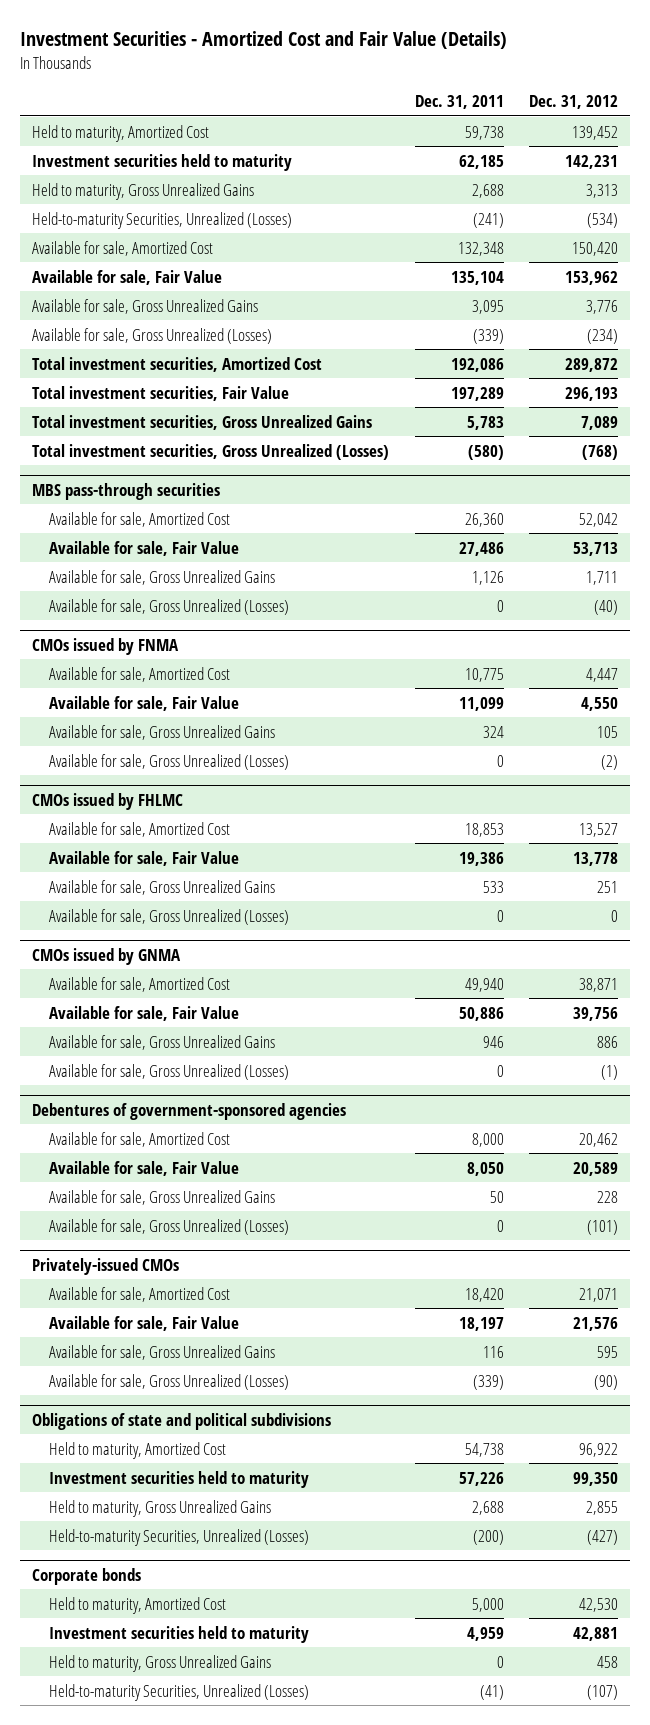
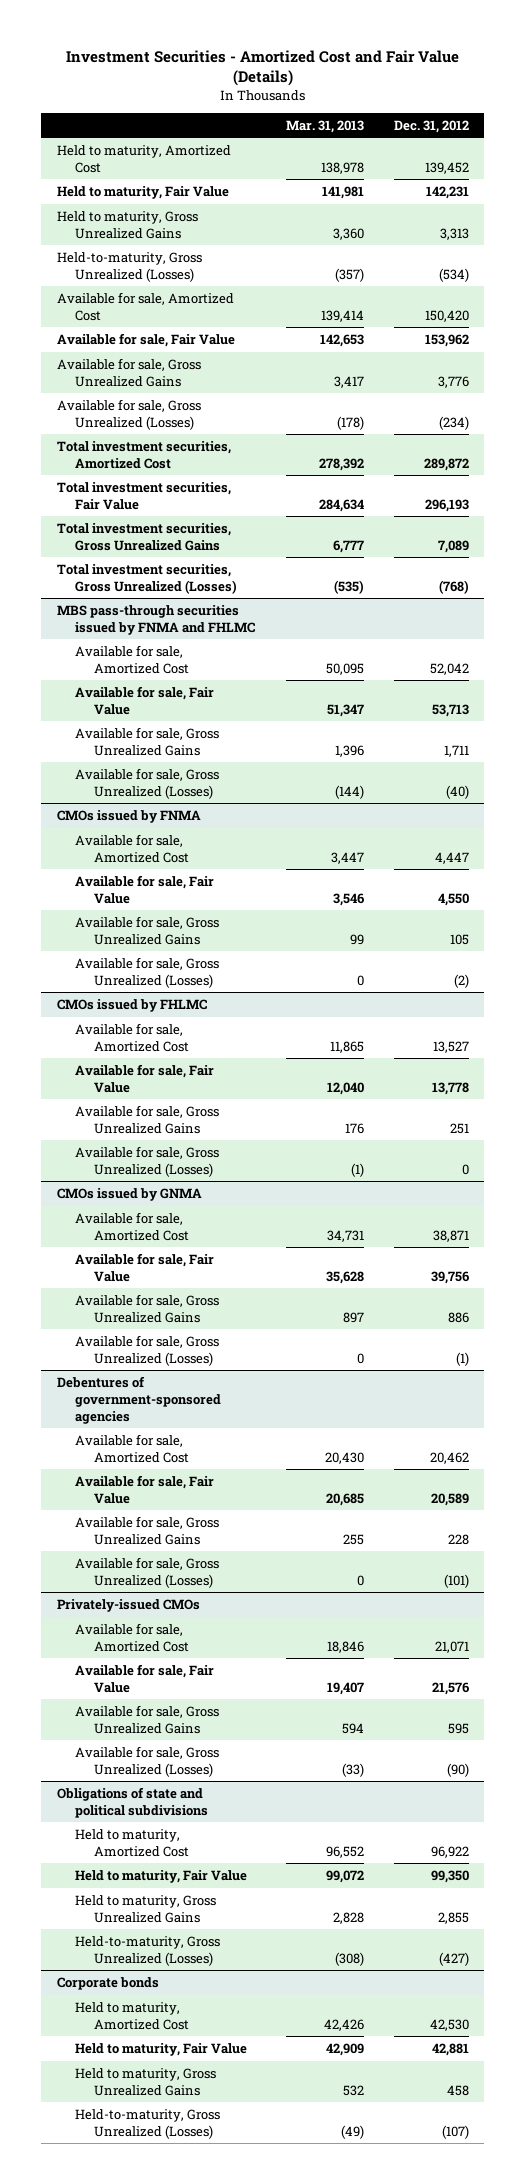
[414,95,504,110] Dec. 31, 2011 -> none
none -> [285,119,364,133] Mar. 31, 2013
[32,153,293,171] Investment securities held to maturity -> [56,185,229,199] Held to maturity, Fair Value
[32,211,293,229] Held-to-maturity Securities, Unrealized (Losses) -> [56,251,202,282] Held-to-maturity, Gross Unrealized (Losses)
[32,482,221,500] MBS pass-through securities -> none
none -> [56,604,256,635] MBS pass-through securities issued by FNMA and FHLMC
[49,1470,310,1488] Investment securities held to maturity -> [75,1869,248,1883] Held to maturity, Fair Value
[49,1528,310,1546] Held-to-maturity Securities, Unrealized (Losses) -> [75,1935,221,1966] Held-to-maturity, Gross Unrealized (Losses)
[49,1625,310,1643] Investment securities held to maturity -> [75,2042,248,2056] Held to maturity, Fair Value
[49,1683,310,1701] Held-to-maturity Securities, Unrealized (Losses) -> [75,2108,221,2139] Held-to-maturity, Gross Unrealized (Losses)

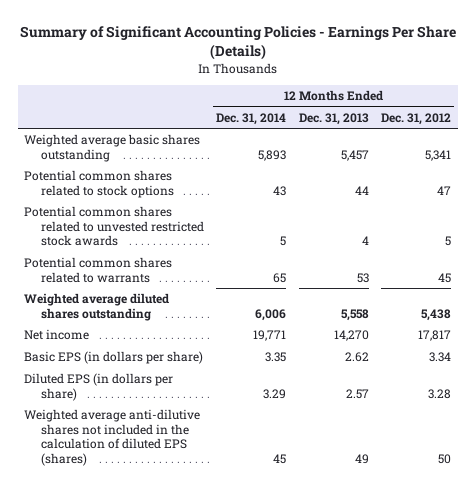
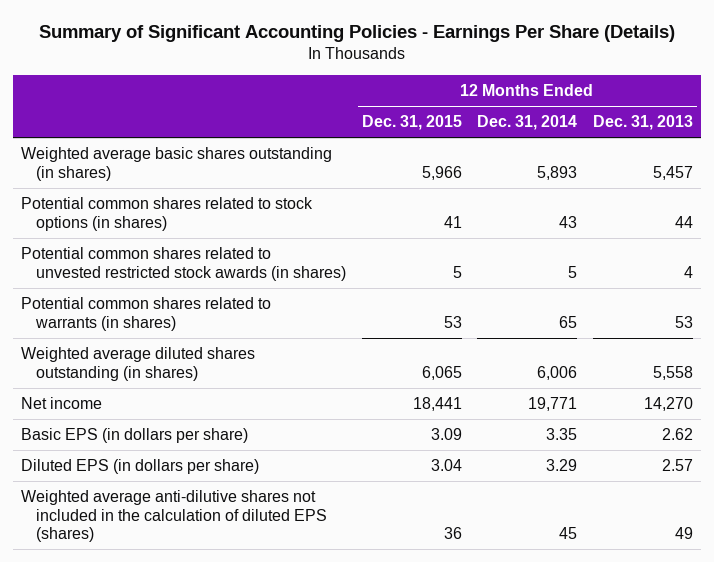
[381,112,452,125] Dec. 31, 2012 -> none
none -> [361,115,462,131] Dec. 31, 2015
[24,134,201,162] Weighted average basic shares outstanding -> [21,147,333,181] Weighted average basic shares outstanding (in shares)
[24,170,174,198] Potential common shares related to stock options -> [21,197,314,231] Potential common shares related to stock options (in shares)
[24,206,204,247] Potential common shares related to unvested restricted stock awards -> [21,247,346,281] Potential common shares related to unvested restricted stock awards (in shares)
[24,257,173,283] Potential common shares related to warrants -> [21,297,272,331] Potential common shares related to warrants (in shares)
[24,293,170,321] Weighted average diluted shares outstanding -> [21,347,256,381] Weighted average diluted shares outstanding (in shares)

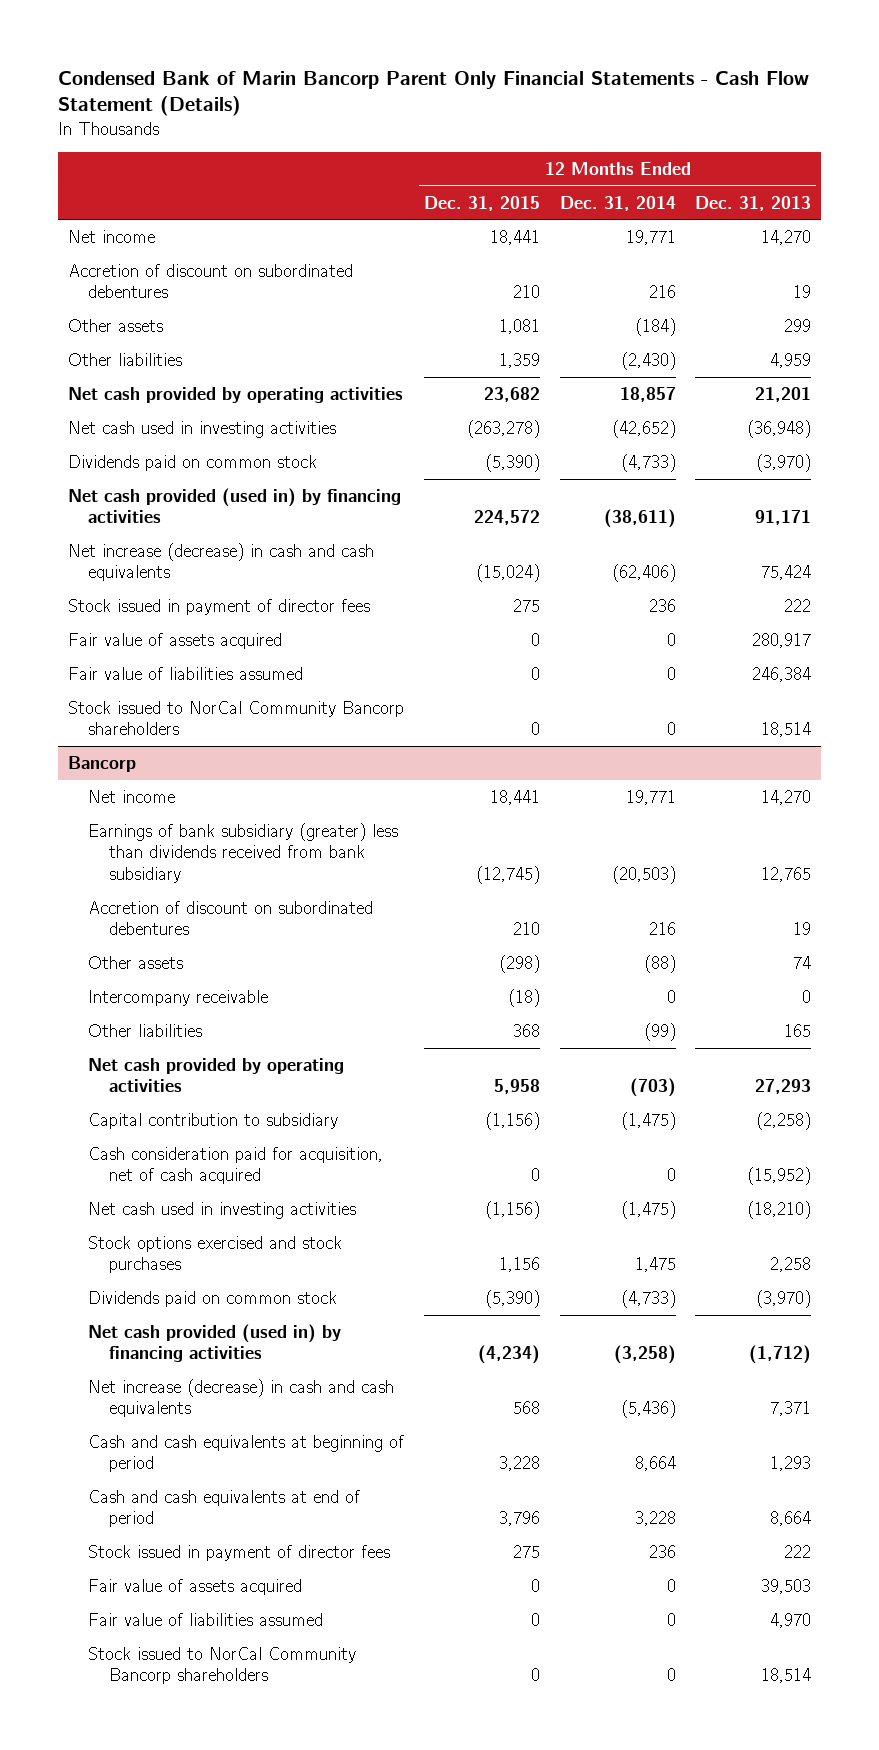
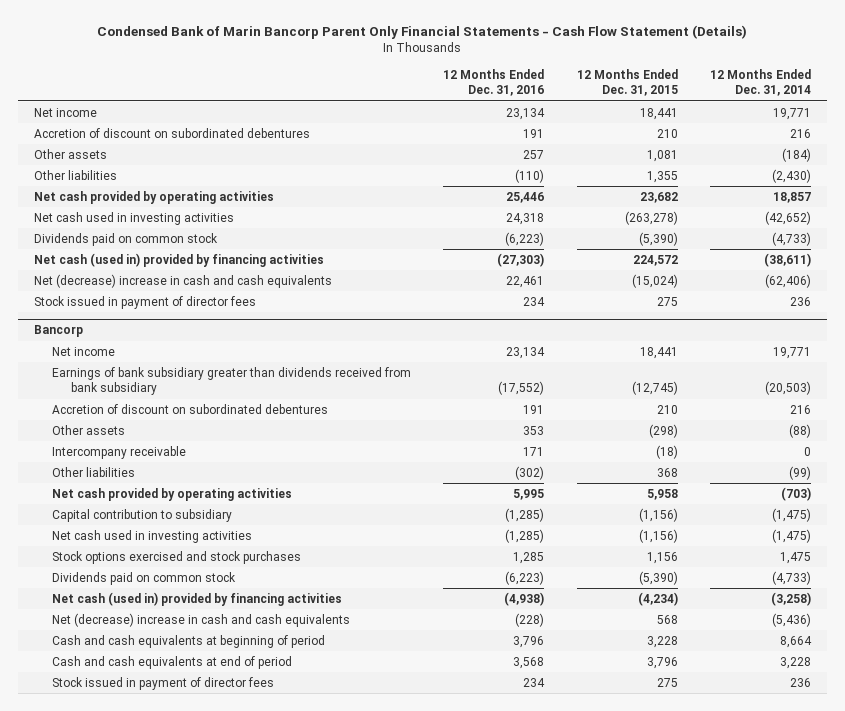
[695,195,812,211] Dec. 31, 2013 -> none
none -> [443,69,545,97] 12 Months Ended Dec. 31, 2016
[498,352,540,368] 1,359 -> [646,170,678,183] 1,355
[67,487,401,524] Net cash provided (used in) by financing activities -> [33,252,324,267] Net cash (used in) provided by financing activities
[67,542,374,582] Net increase (decrease) in cash and cash equivalents -> [33,273,332,288] Net (decrease) increase in cash and cash equivalents
[67,632,282,649] Fair value of assets acquired -> none
[67,666,303,680] Fair value of liabilities assumed -> none
[67,700,404,736] Stock issued to NorCal Community Bancorp shareholders -> none
[88,822,399,884] Earnings of bank subsidiary (greater) less than dividends received from bank subsidiary -> [52,366,412,396] Earnings of bank subsidiary greater than dividends received from bank subsidiary
[88,1146,384,1185] Cash consideration paid for acquisition, net of cash acquired -> none
[88,1323,342,1363] Net cash provided (used in) by financing activities -> [52,591,343,606] Net cash (used in) provided by financing activities
[88,1378,395,1418] Net increase (decrease) in cash and cash equivalents -> [52,612,351,627] Net (decrease) increase in cash and cash equivalents
[88,1578,303,1595] Fair value of assets acquired -> none
[88,1612,324,1626] Fair value of liabilities assumed -> none
[88,1646,357,1685] Stock issued to NorCal Community Bancorp shareholders -> none

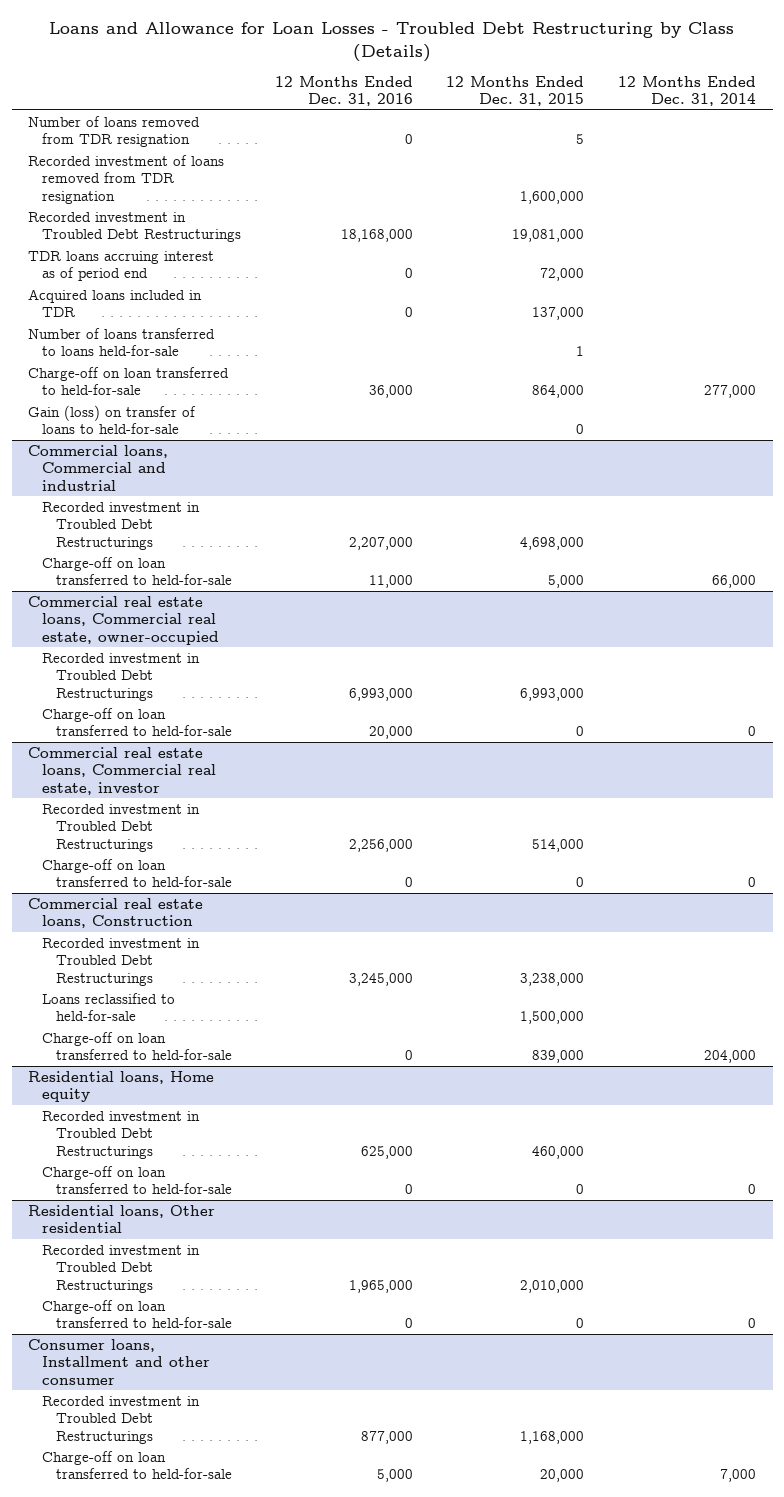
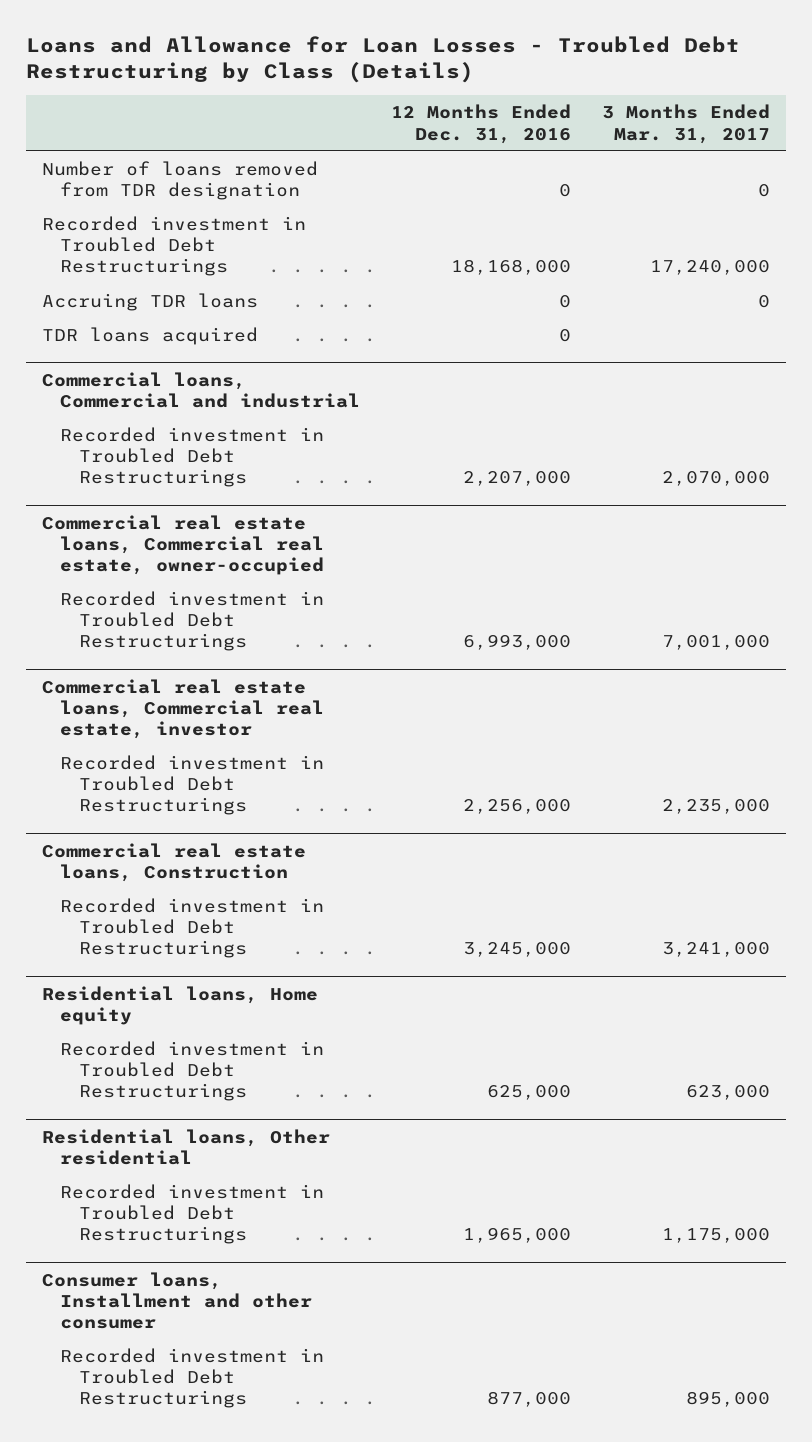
[446,75,585,107] 12 Months Ended Dec. 31, 2015 -> none
[618,75,757,107] 12 Months Ended Dec. 31, 2014 -> none
none -> [602,104,771,144] 3 Months Ended Mar. 31, 2017
[28,154,225,204] Recorded investment of loans removed from TDR resignation -> none
[28,115,201,148] Number of loans removed from TDR resignation -> [41,160,318,201] Number of loans removed from TDR designation
[28,327,216,357] Number of loans transferred to loans held-for-sale -> none
[28,366,230,396] Charge-off on loan transferred to held-for-sale -> none
[28,404,197,435] Gain (loss) on transfer of loans to held-for-sale -> none
[28,250,215,282] TDR loans accruing interest as of period end -> [41,292,258,311] Accruing TDR loans
[28,288,203,318] Acquired loans included in TDR -> [41,326,258,345] TDR loans acquired
[42,556,233,586] Charge-off on loan transferred to held-for-sale -> none
[42,707,233,737] Charge-off on loan transferred to held-for-sale -> none
[42,858,233,888] Charge-off on loan transferred to held-for-sale -> none
[42,992,176,1022] Loans reclassified to held-for-sale -> none
[42,1031,233,1061] Charge-off on loan transferred to held-for-sale -> none
[42,1165,233,1195] Charge-off on loan transferred to held-for-sale -> none
[42,1299,233,1329] Charge-off on loan transferred to held-for-sale -> none
[42,1450,233,1480] Charge-off on loan transferred to held-for-sale -> none

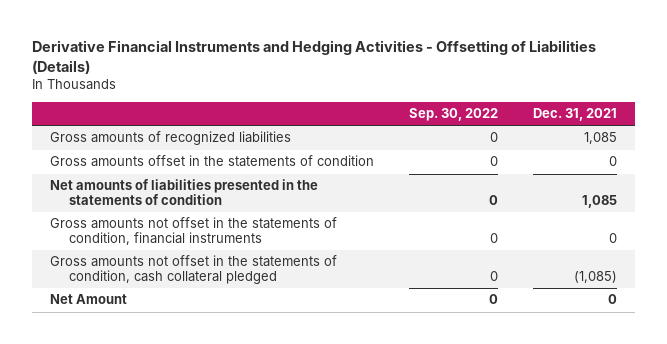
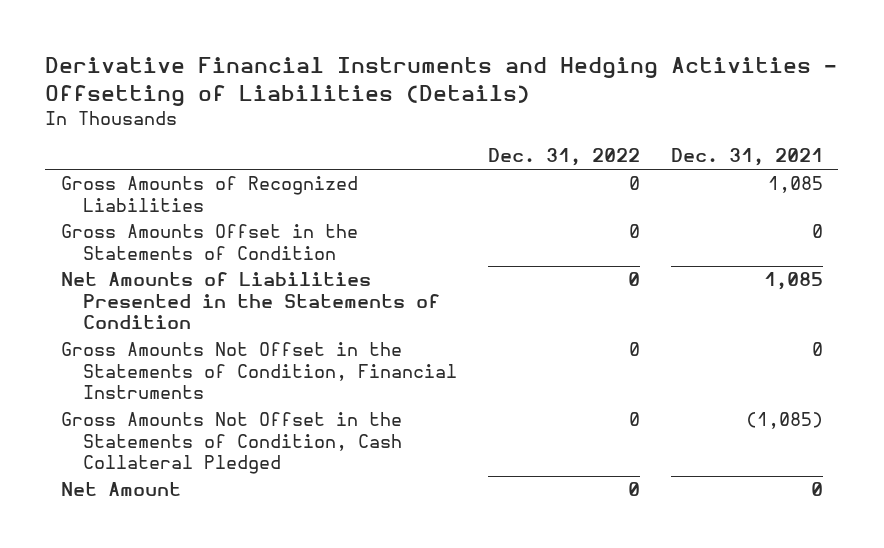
[408,108,498,122] Sep. 30, 2022 -> none
none -> [487,148,640,167] Dec. 31, 2022
[49,131,291,146] Gross amounts of recognized liabilities -> [60,176,358,212] Gross Amounts of Recognized Liabilities
[49,155,374,168] Gross amounts offset in the statements of condition -> [60,224,358,260] Gross Amounts Offset in the Statements of Condition
[49,179,318,206] Net amounts of liabilities presented in the statements of condition -> [60,272,441,329] Net Amounts of Liabilities Presented in the Statements of Condition
[49,217,337,246] Gross amounts not offset in the statements of condition, financial instruments -> [60,342,458,399] Gross Amounts Not Offset in the Statements of Condition, Financial Instruments
[49,255,337,285] Gross amounts not offset in the statements of condition, cash collateral pledged -> [60,412,403,474] Gross Amounts Not Offset in the Statements of Condition, Cash Collateral Pledged

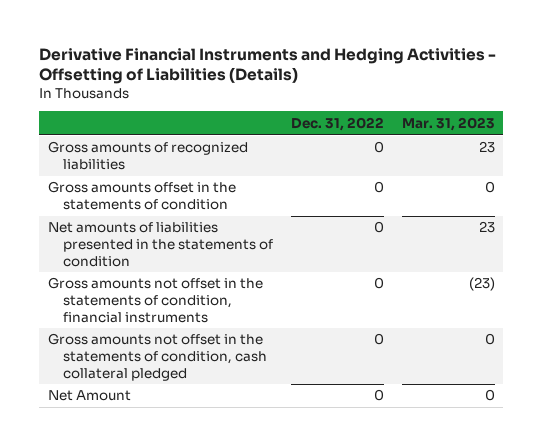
[670,148,823,167] Dec. 31, 2021 -> none
none -> [401,116,495,131] Mar. 31, 2023
[60,176,358,212] Gross Amounts of Recognized Liabilities -> [47,141,248,171] Gross amounts of recognized liabilities
[60,224,358,260] Gross Amounts Offset in the Statements of Condition -> [47,181,236,211] Gross amounts offset in the statements of condition
[60,272,441,329] Net Amounts of Liabilities Presented in the Statements of Condition -> [47,222,274,267] Net amounts of liabilities presented in the statements of condition
[60,342,458,399] Gross Amounts Not Offset in the Statements of Condition, Financial Instruments -> [47,277,263,323] Gross amounts not offset in the statements of condition, financial instruments
[60,412,403,474] Gross Amounts Not Offset in the Statements of Condition, Cash Collateral Pledged -> [47,333,268,381] Gross amounts not offset in the statements of condition, cash collateral pledged

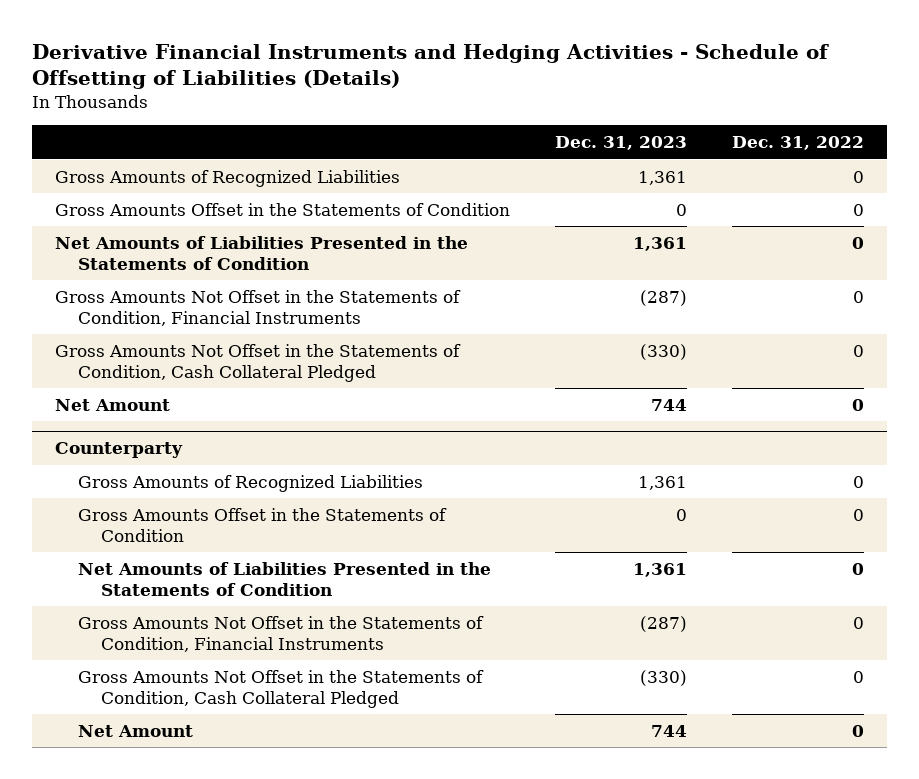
[38,47,496,85] Derivative Financial Instruments and Hedging Activities - Offsetting of Liabilities (Details) -> [32,43,830,90] Derivative Financial Instruments and Hedging Activities - Schedule of Offsetting of Liabilities (Details)
[401,116,495,131] Mar. 31, 2023 -> none
none -> [554,136,687,151] Dec. 31, 2023
[47,141,248,171] Gross amounts of recognized liabilities -> [54,169,400,187] Gross Amounts of Recognized Liabilities
[47,181,236,211] Gross amounts offset in the statements of condition -> [54,202,510,216] Gross Amounts Offset in the Statements of Condition
[47,222,274,267] Net amounts of liabilities presented in the statements of condition -> [54,235,468,270] Net Amounts of Liabilities Presented in the Statements of Condition
[47,277,263,323] Gross amounts not offset in the statements of condition, financial instruments -> [54,289,461,326] Gross Amounts Not Offset in the Statements of Condition, Financial Instruments
[47,333,268,381] Gross amounts not offset in the statements of condition, cash collateral pledged -> [54,343,461,382] Gross Amounts Not Offset in the Statements of Condition, Cash Collateral Pledged
none -> [54,442,183,459] Counterparty
none -> [78,474,424,492] Gross Amounts of Recognized Liabilities
none -> [78,507,448,542] Gross Amounts Offset in the Statements of Condition
none -> [78,561,492,596] Net Amounts of Liabilities Presented in the Statements of Condition
none -> [78,615,485,652] Gross Amounts Not Offset in the Statements of Condition, Financial Instruments
none -> [78,669,485,708] Gross Amounts Not Offset in the Statements of Condition, Cash Collateral Pledged
none -> [78,724,194,737] Net Amount

